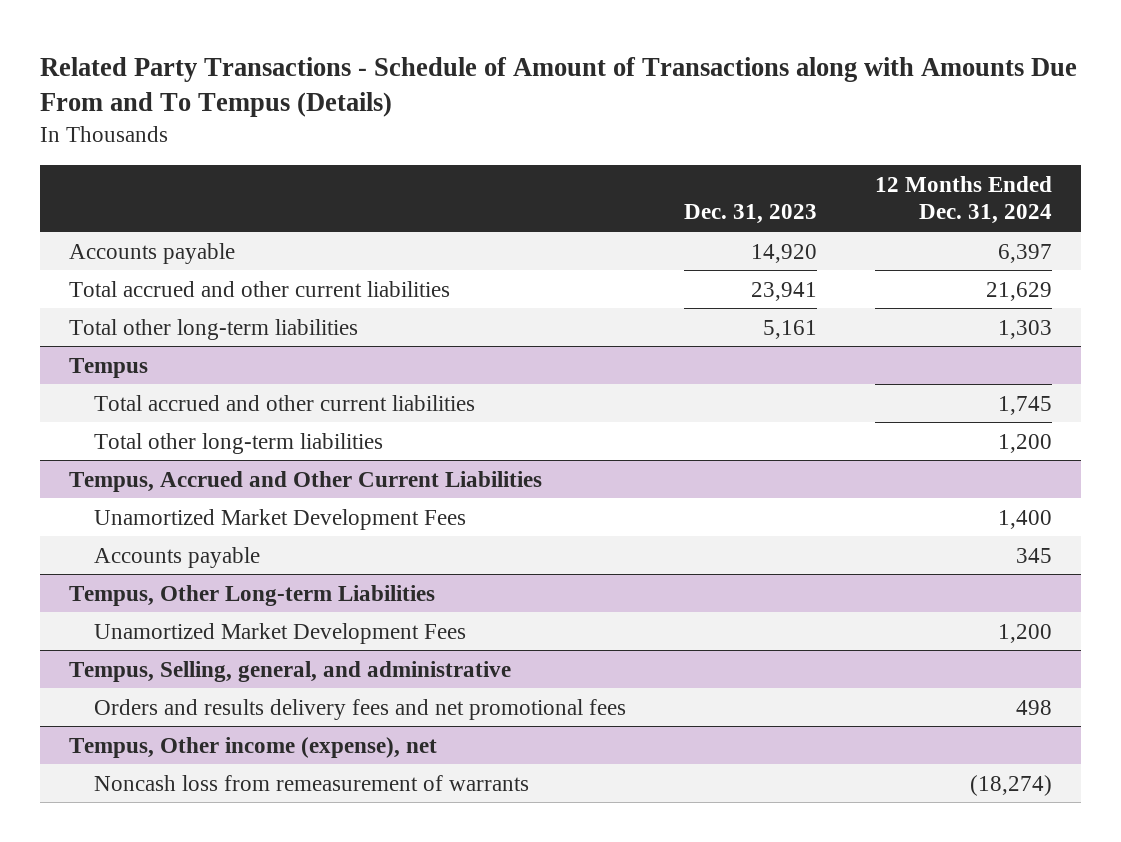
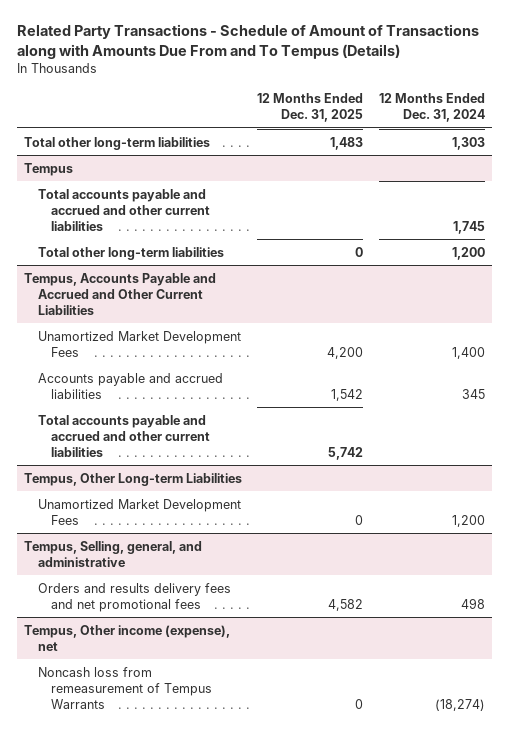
[684,204,818,225] Dec. 31, 2023 -> none
none -> [257,93,364,123] 12 Months Ended Dec. 31, 2025
[68,242,235,264] Accounts payable -> none
[68,280,450,297] Total accrued and other current liabilities -> none
[94,394,476,411] Total accrued and other current liabilities -> [37,188,211,231] Total accounts payable and accrued and other current liabilities
[68,470,542,492] Tempus, Accrued and Other Current Liabilities -> [24,272,217,315] Tempus, Accounts Payable and Accrued and Other Current Liabilities
[94,546,261,568] Accounts payable -> [37,372,223,399] Accounts payable and accrued liabilities
none -> [37,414,211,457] Total accounts payable and accrued and other current liabilities
[94,774,530,791] Noncash loss from remeasurement of warrants -> [37,666,213,709] Noncash loss from remeasurement of Tempus Warrants

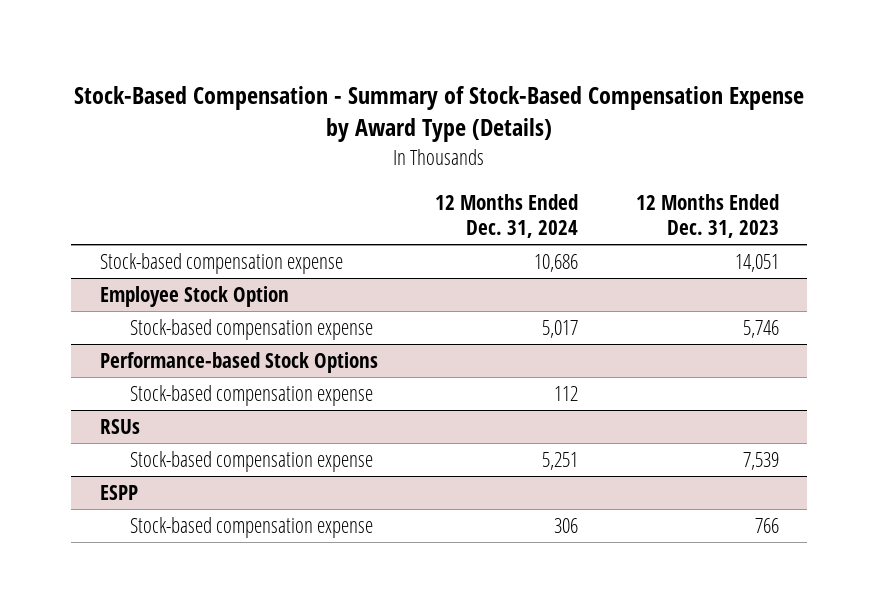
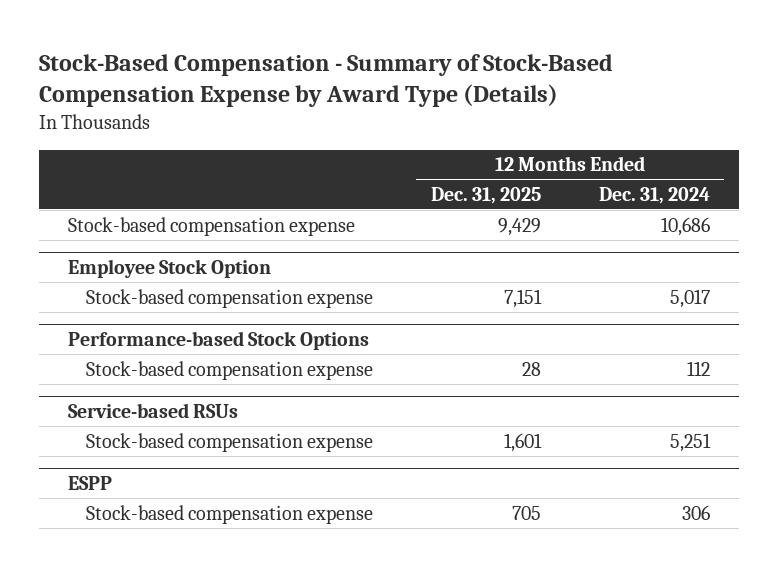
[635,193,779,238] 12 Months Ended Dec. 31, 2023 -> none
none -> [430,186,541,204] Dec. 31, 2025
[99,419,140,435] RSUs -> [68,402,239,418] Service-based RSUs

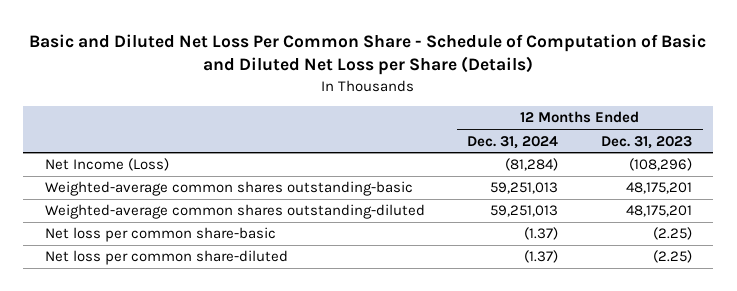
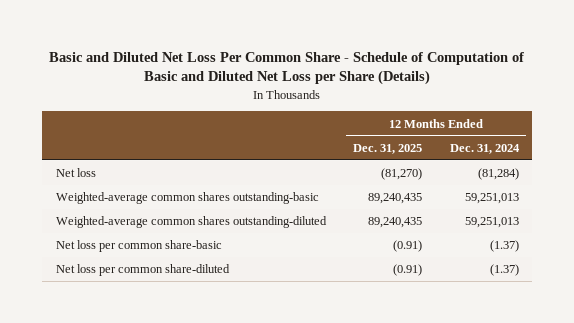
[600,135,692,149] Dec. 31, 2023 -> none
none -> [353,143,423,154] Dec. 31, 2025
[44,158,169,172] Net Income (Loss) -> [55,168,96,178] Net loss

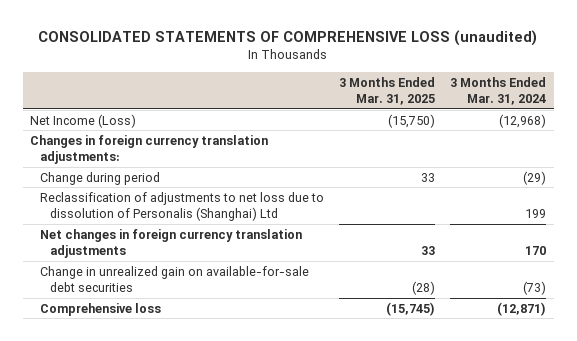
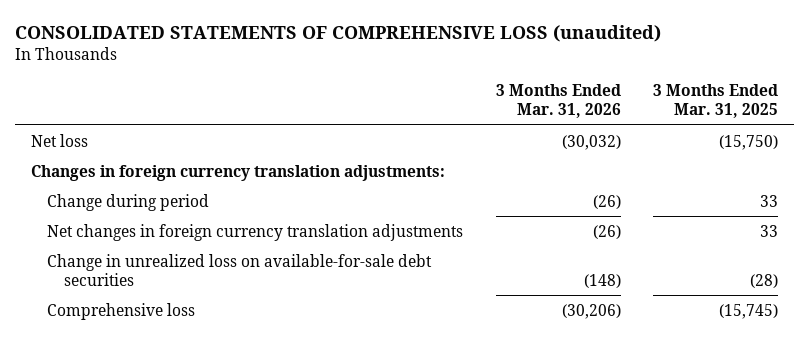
[450,76,547,106] 3 Months Ended Mar. 31, 2024 -> none
none -> [495,83,621,119] 3 Months Ended Mar. 31, 2026
[30,113,137,128] Net Income (Loss) -> [31,133,89,147] Net loss
[40,191,325,222] Reclassification of adjustments to net loss due to dissolution of Personalis (Shanghai) Ltd -> none
[40,265,310,293] Change in unrealized gain on available-for-sale debt securities -> [47,253,433,287] Change in unrealized loss on available-for-sale debt securities

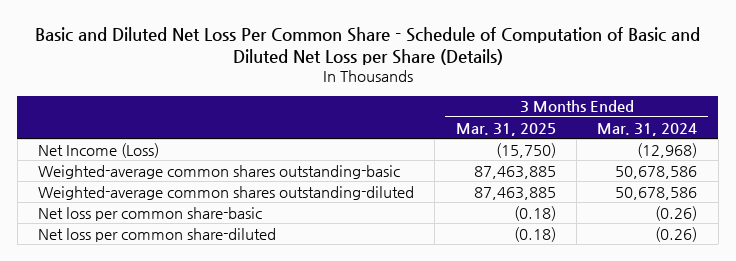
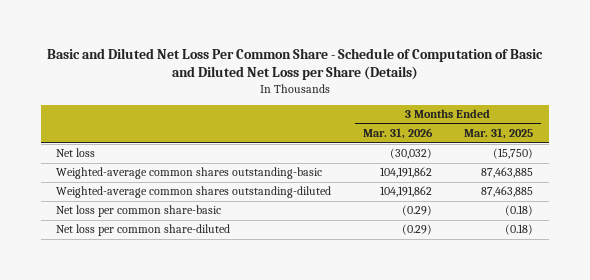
[597,122,698,136] Mar. 31, 2024 -> none
none -> [363,128,434,140] Mar. 31, 2026
[38,142,160,158] Net Income (Loss) -> [56,148,96,158] Net loss

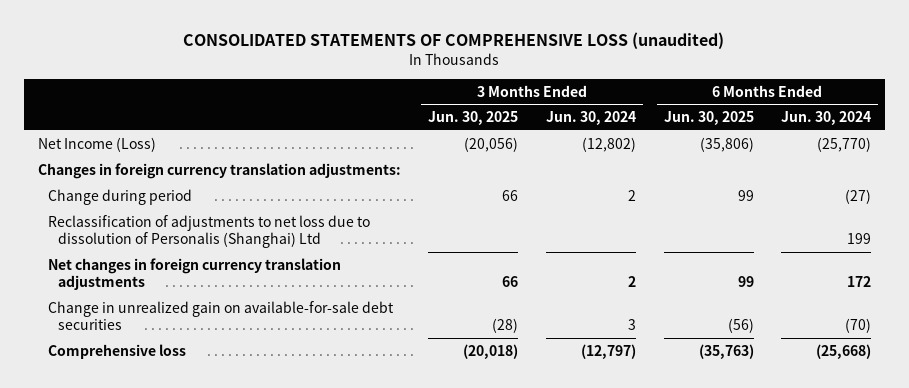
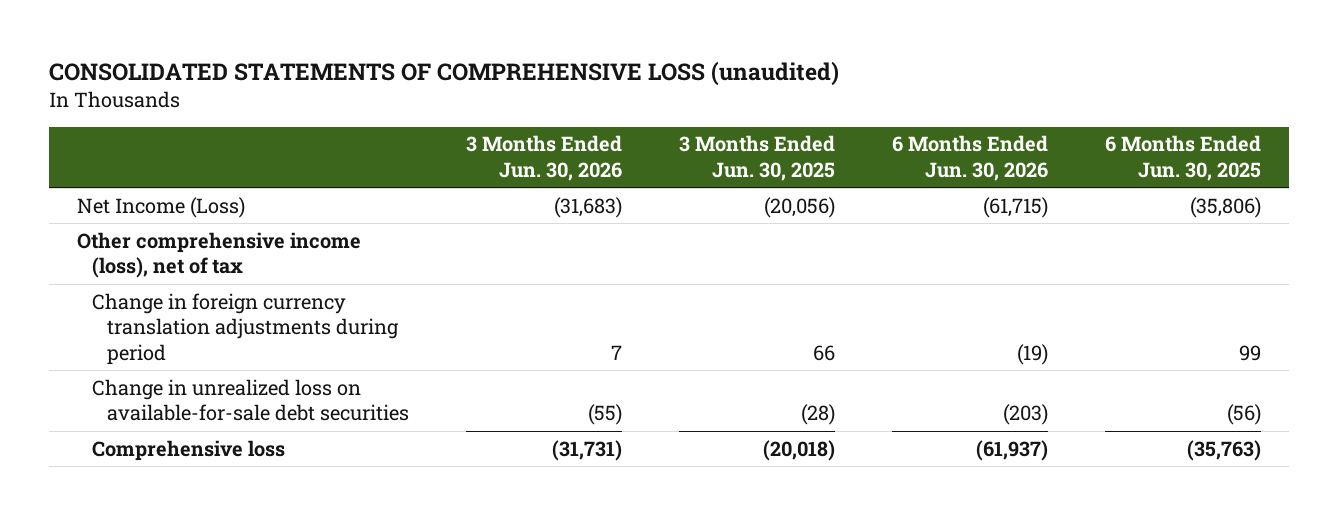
[545,111,636,126] Jun. 30, 2024 -> none
[781,111,872,126] Jun. 30, 2024 -> none
none -> [465,135,622,182] 3 Months Ended Jun. 30, 2026
none -> [891,135,1048,182] 6 Months Ended Jun. 30, 2026
[37,162,401,179] Changes in foreign currency translation adjustments: -> none
[47,188,192,205] Change during period -> none
[47,214,370,249] Reclassification of adjustments to net loss due to dissolution of Personalis (Shanghai) Ltd -> none
none -> [77,231,362,279] Other comprehensive income (loss), net of tax
[47,257,341,291] Net changes in foreign currency translation adjustments -> [92,292,399,366] Change in foreign currency translation adjustments during period
[47,300,394,331] Change in unrealized gain on available-for-sale debt securities -> [92,378,409,422] Change in unrealized loss on available-for-sale debt securities

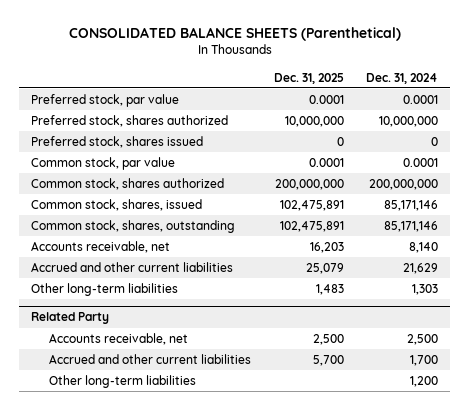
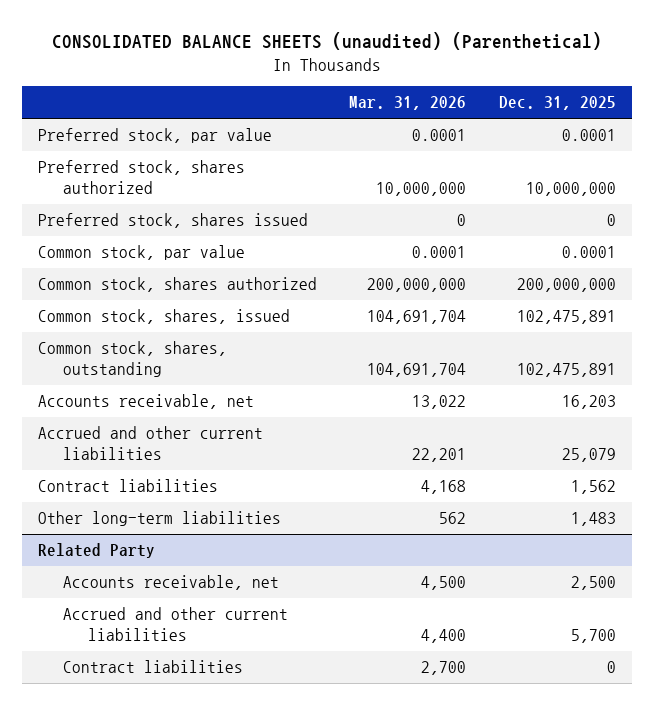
[68,27,401,42] CONSOLIDATED BALANCE SHEETS (Parenthetical) -> [51,32,602,51] CONSOLIDATED BALANCE SHEETS (unaudited) (Parenthetical)
[366,72,439,84] Dec. 31, 2024 -> none
none -> [349,96,467,111] Mar. 31, 2026
none -> [38,479,219,493] Contract liabilities
[48,374,196,388] Other long-term liabilities -> none
none -> [62,660,243,674] Contract liabilities

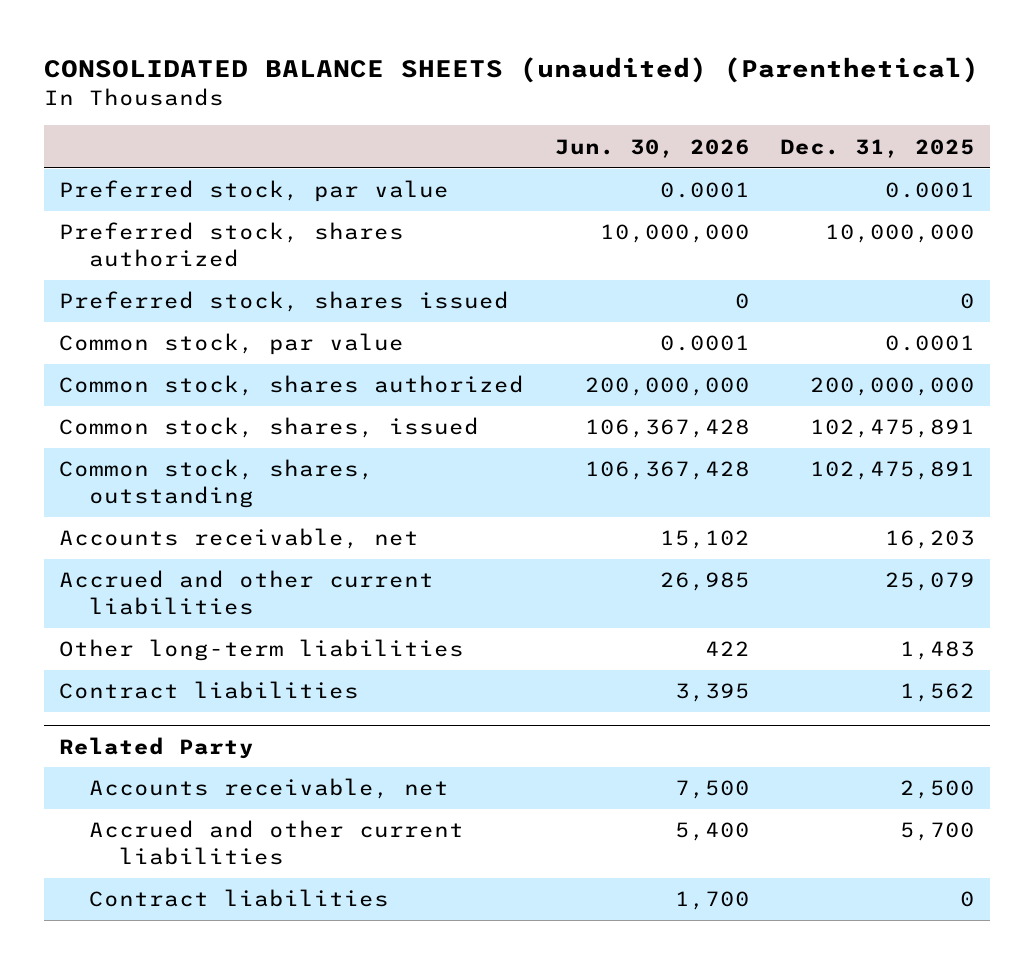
[349,96,467,111] Mar. 31, 2026 -> none
none -> [554,138,750,158] Jun. 30, 2026
[38,479,219,493] Contract liabilities -> [59,681,360,700] Contract liabilities

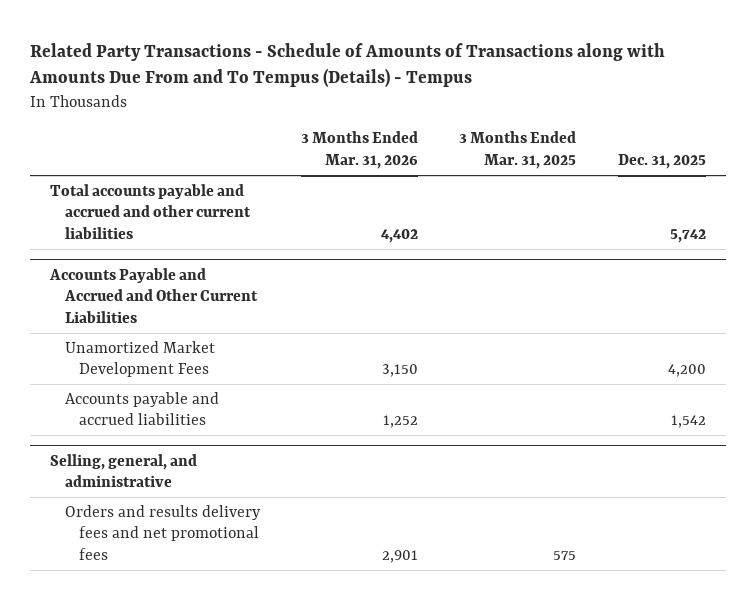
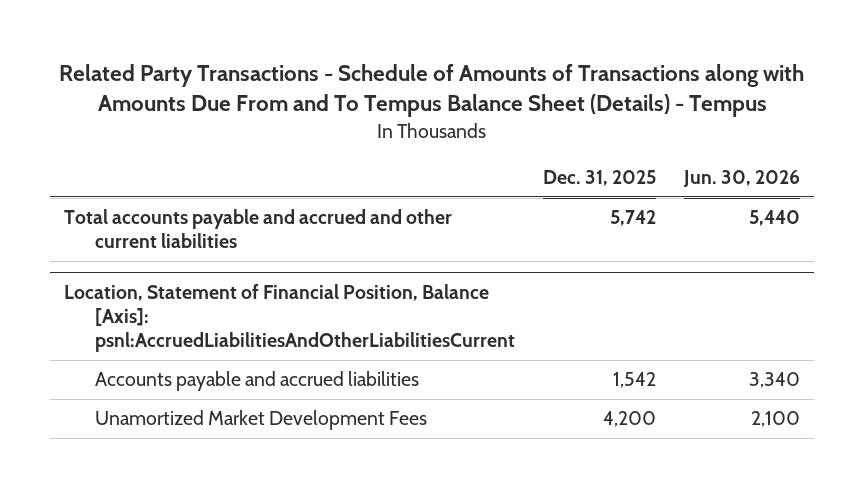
[28,42,665,88] Related Party Transactions - Schedule of Amounts of Transactions along with Amounts Due From and To Tempus (Details) - Tempus -> [59,63,805,118] Related Party Transactions - Schedule of Amounts of Transactions along with Amounts Due From and To Tempus Balance Sheet (Details) - Tempus
[301,131,419,170] 3 Months Ended Mar. 31, 2026 -> none
[459,131,577,170] 3 Months Ended Mar. 31, 2025 -> none
none -> [683,170,801,188] Jun. 30, 2026
[64,340,215,378] Unamortized Market Development Fees -> none
[49,267,258,324] Accounts Payable and Accrued and Other Current Liabilities -> [64,284,516,353] Location, Statement of Financial Position, Balance [Axis]: psnl:AccruedLiabilitiesAndOtherLiabilitiesCurrent
[50,453,198,488] Selling, general, and administrative -> none
[64,504,261,561] Orders and results delivery fees and net promotional fees -> none
none -> [95,410,428,431] Unamortized Market Development Fees

